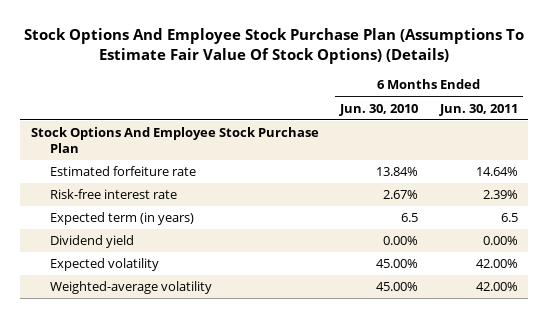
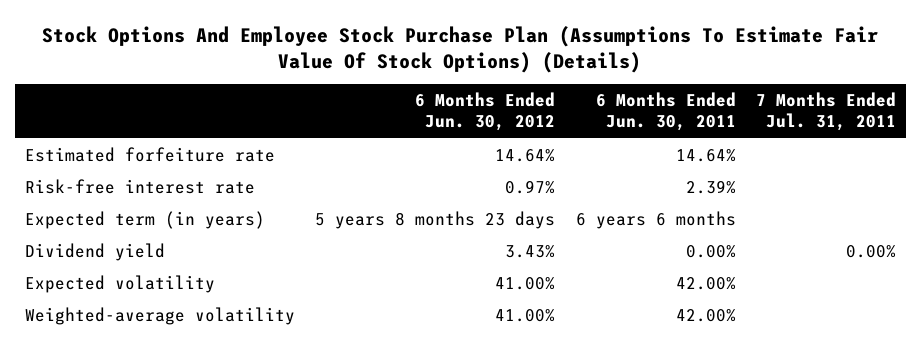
[339,103,419,116] Jun. 30, 2010 -> none
none -> [415,92,556,132] 6 Months Ended Jun. 30, 2012
none -> [755,92,896,132] 7 Months Ended Jul. 31, 2011
[30,127,319,153] Stock Options And Employee Stock Purchase Plan -> none
[500,213,518,223] 6.5 -> [575,211,736,230] 6 years 6 months

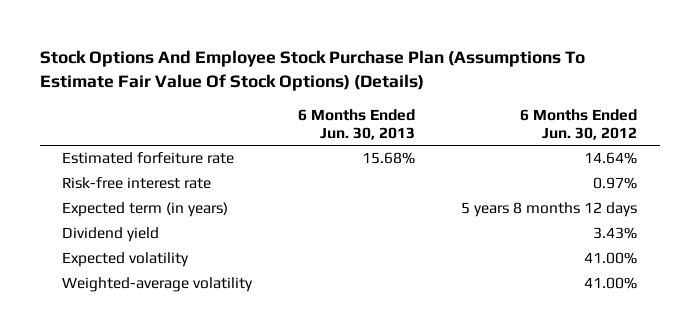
[595,92,736,132] 6 Months Ended Jun. 30, 2011 -> none
[755,92,896,132] 7 Months Ended Jul. 31, 2011 -> none
none -> [298,108,416,140] 6 Months Ended Jun. 30, 2013
[315,211,556,230] 5 years 8 months 23 days -> [461,202,638,218] 5 years 8 months 12 days

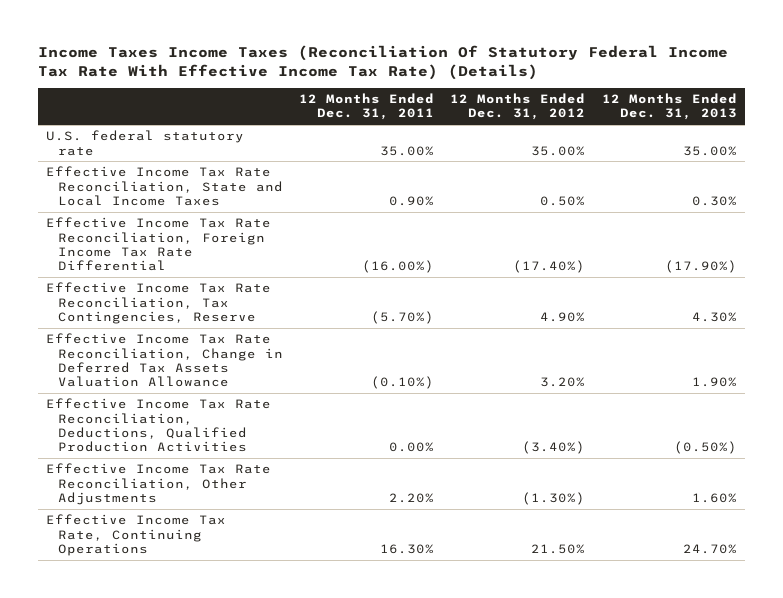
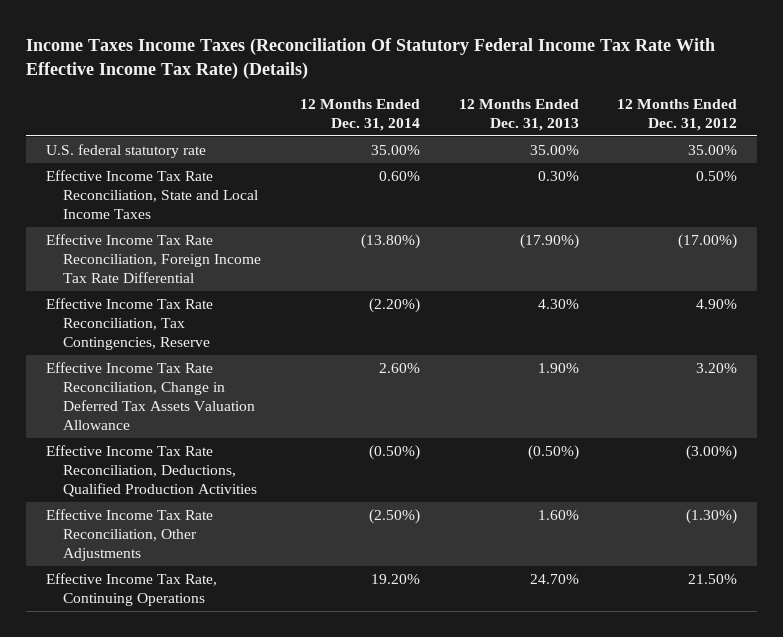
[299,93,435,121] 12 Months Ended Dec. 31, 2011 -> none
none -> [299,99,420,131] 12 Months Ended Dec. 31, 2014
[513,260,586,274] (17.40%) -> [678,234,738,250] (17.00%)
[522,441,586,455] (3.40%) -> [686,445,738,461] (3.00%)

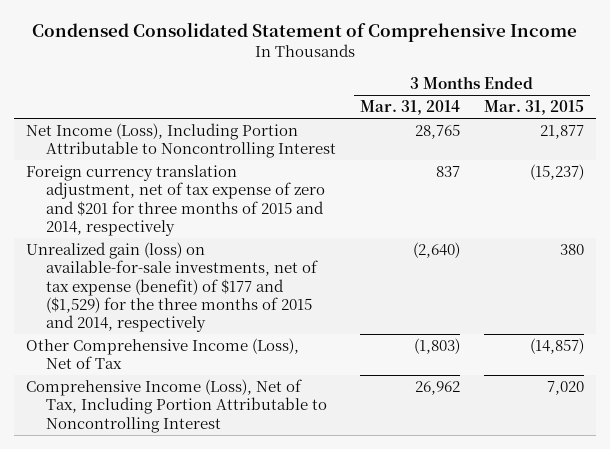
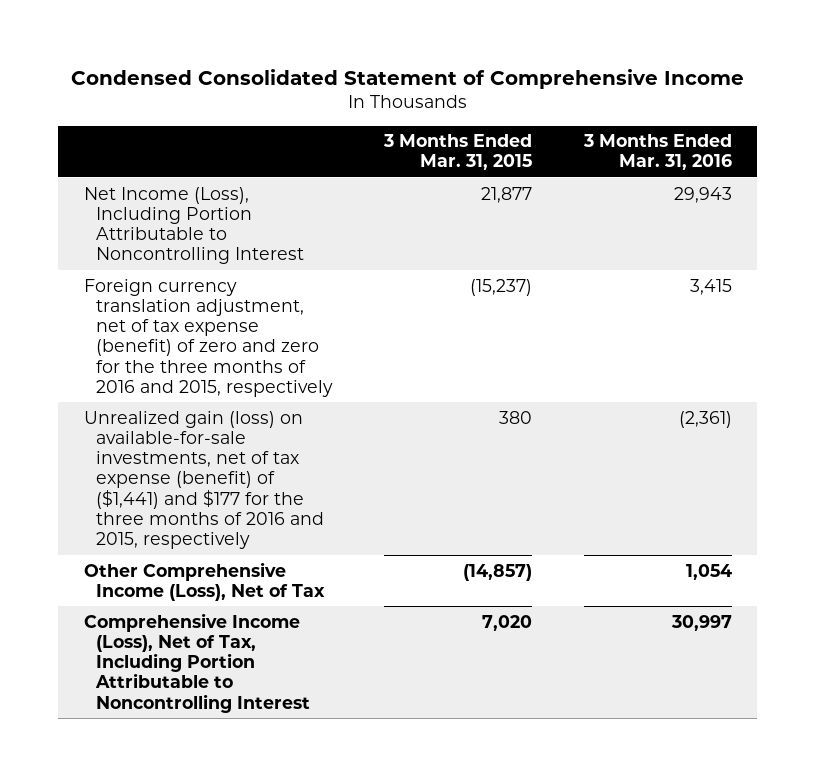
[360,100,461,116] Mar. 31, 2014 -> none
none -> [582,134,732,171] 3 Months Ended Mar. 31, 2016
[25,165,326,236] Foreign currency translation adjustment, net of tax expense of zero and $201 for three months of 2015 and 2014, respectively -> [83,278,334,397] Foreign currency translation adjustment, net of tax expense (benefit) of zero and zero for the three months of 2016 and 2015, respectively
[25,242,319,333] Unrealized gain (loss) on available-for-sale investments, net of tax expense (benefit) of $177 and ($1,529) for the three months of 2015 and 2014, respectively -> [83,410,325,550] Unrealized gain (loss) on available-for-sale investments, net of tax expense (benefit) of ($1,441) and $177 for the three months of 2016 and 2015, respectively

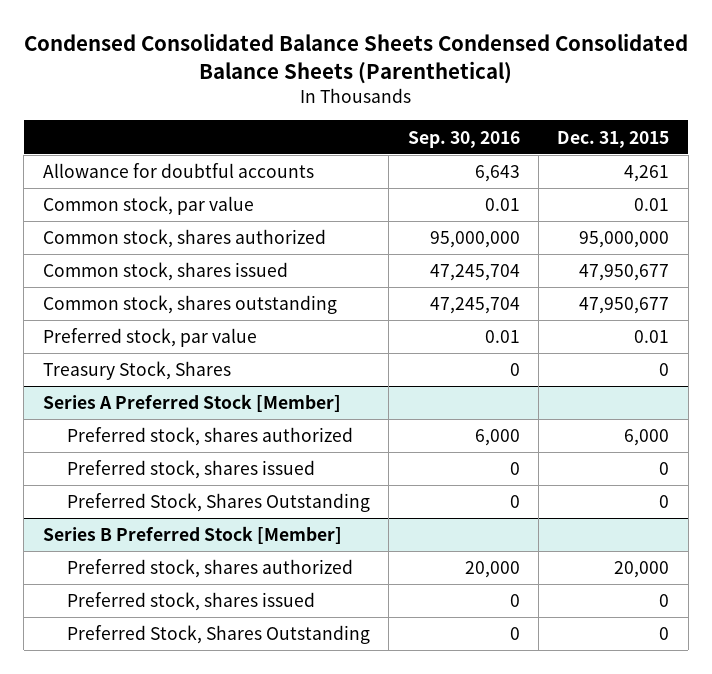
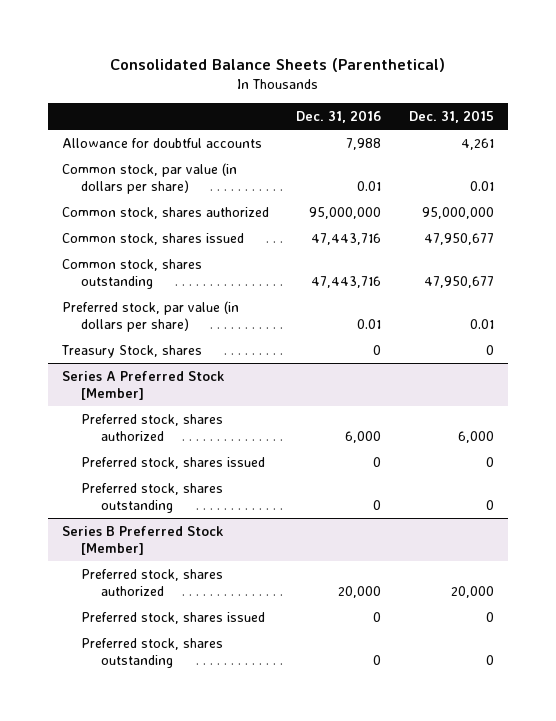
[24,33,689,84] Condensed Consolidated Balance Sheets Condensed Consolidated Balance Sheets (Parenthetical) -> [109,57,445,72] Consolidated Balance Sheets (Parenthetical)
[407,130,520,148] Sep. 30, 2016 -> none
none -> [296,109,382,123] Dec. 31, 2016
[42,196,254,216] Common stock, par value -> [61,162,237,194] Common stock, par value (in dollars per share)
[42,328,257,348] Preferred stock, par value -> [61,300,239,332] Preferred stock, par value (in dollars per share)
[42,361,231,381] Treasury Stock, Shares -> [60,344,202,358] Treasury Stock, shares
[66,493,370,513] Preferred Stock, Shares Outstanding -> [81,482,224,513] Preferred stock, shares outstanding
[66,625,370,645] Preferred Stock, Shares Outstanding -> [81,637,224,668] Preferred stock, shares outstanding

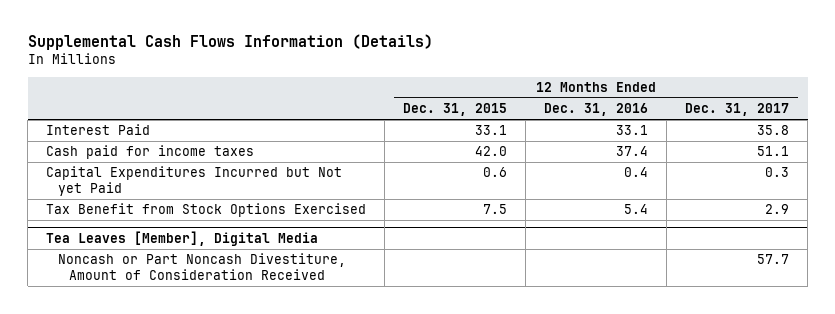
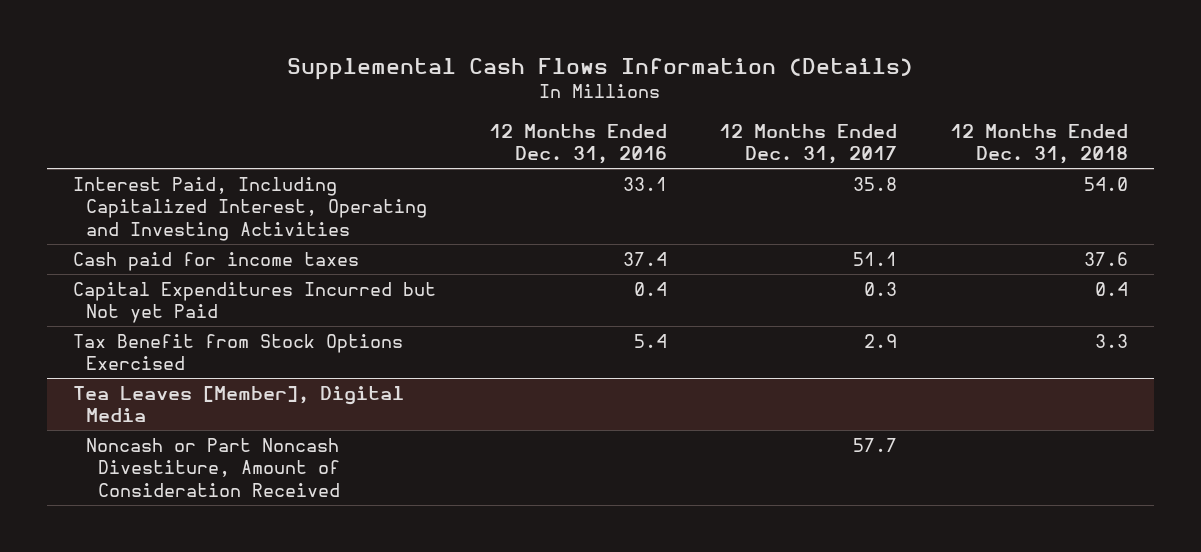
[403,103,508,117] Dec. 31, 2015 -> none
none -> [949,123,1128,165] 12 Months Ended Dec. 31, 2018
[46,124,151,136] Interest Paid -> [72,176,427,241] Interest Paid, Including Capitalized Interest, Operating and Investing Activities

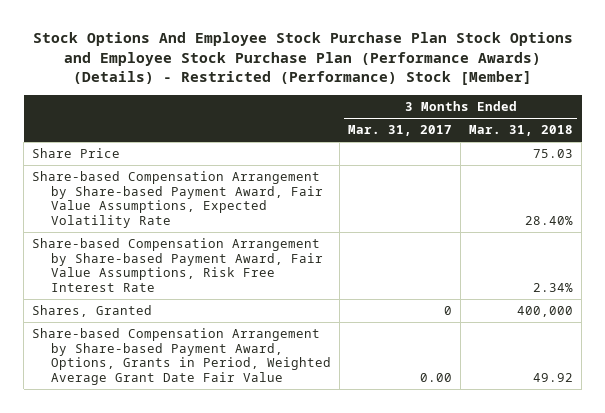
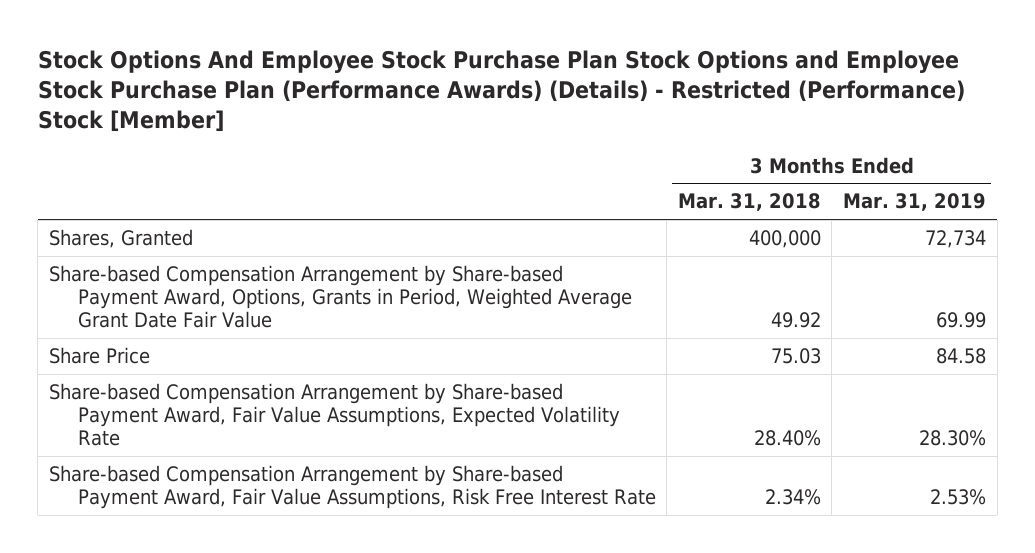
[347,125,452,137] Mar. 31, 2017 -> none
none -> [842,193,986,212] Mar. 31, 2019
[32,305,153,318] Shares, Granted -> [48,228,193,248] Shares, Granted
[32,328,331,386] Share-based Compensation Arrangement by Share-based Payment Award, Options, Grants in Period, Weighted Average Grant Date Fair Value -> [48,264,632,328] Share-based Compensation Arrangement by Share-based Payment Award, Options, Grants in Period, Weighted Average Grant Date Fair Value

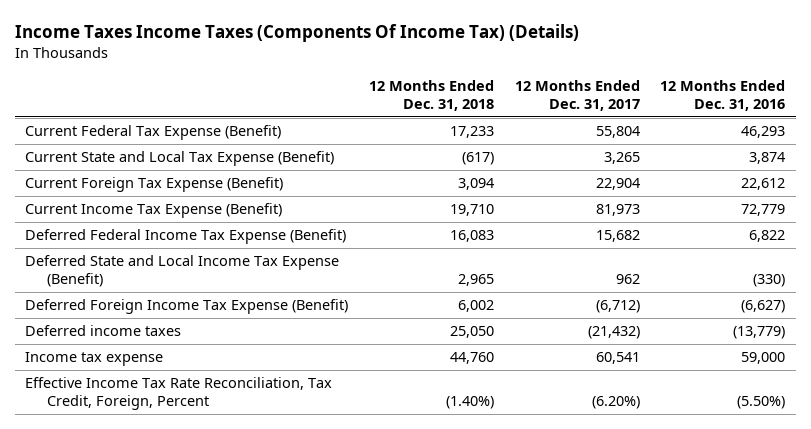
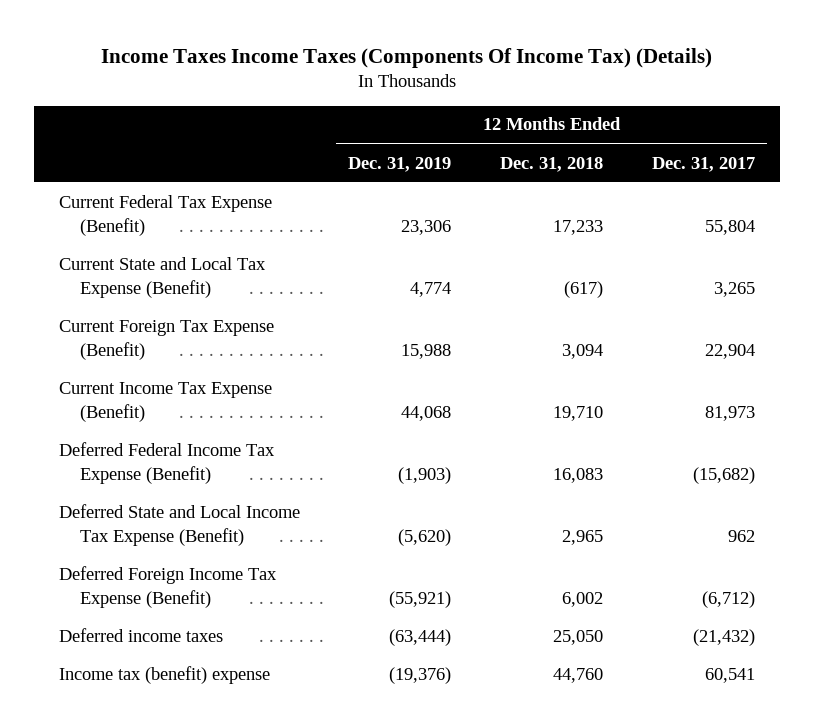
[660,79,786,111] 12 Months Ended Dec. 31, 2016 -> none
none -> [348,156,452,172] Dec. 31, 2019
[595,230,640,243] 15,682 -> [693,466,756,484] (15,682)
[25,377,333,411] Effective Income Tax Rate Reconciliation, Tax Credit, Foreign, Percent -> none
[25,352,164,367] Income tax expense -> [58,665,270,684] Income tax (benefit) expense

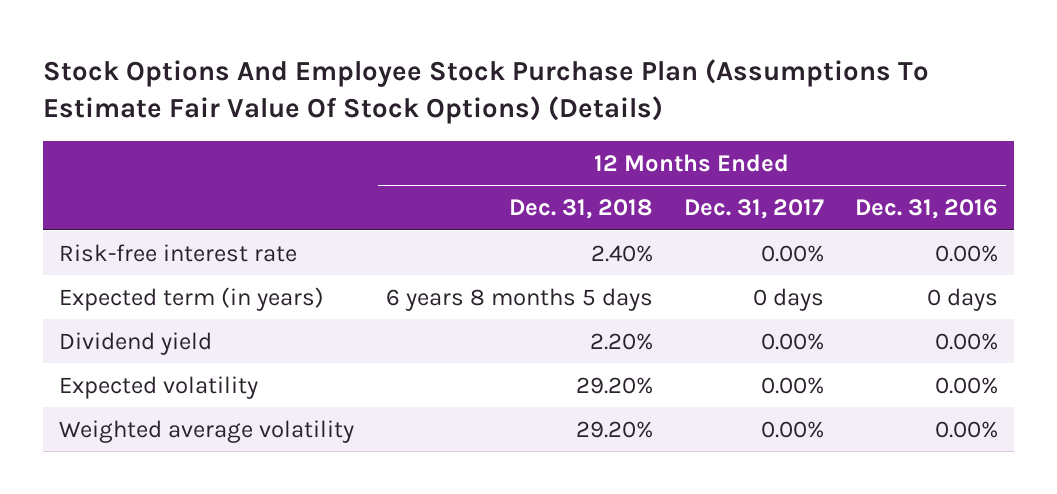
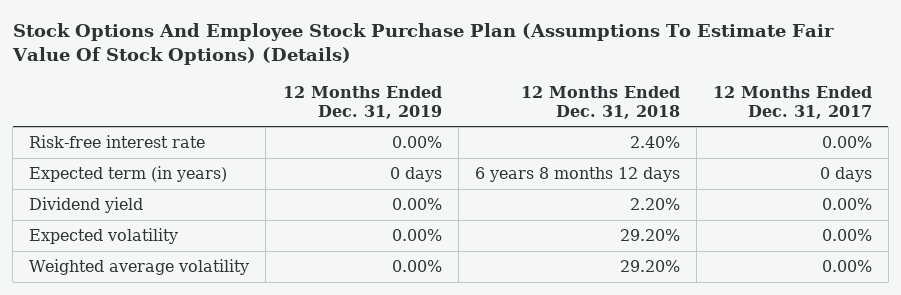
[855,199,999,220] Dec. 31, 2016 -> none
none -> [282,86,442,119] 12 Months Ended Dec. 31, 2019
[385,287,653,311] 6 years 8 months 5 days -> [474,167,680,183] 6 years 8 months 12 days

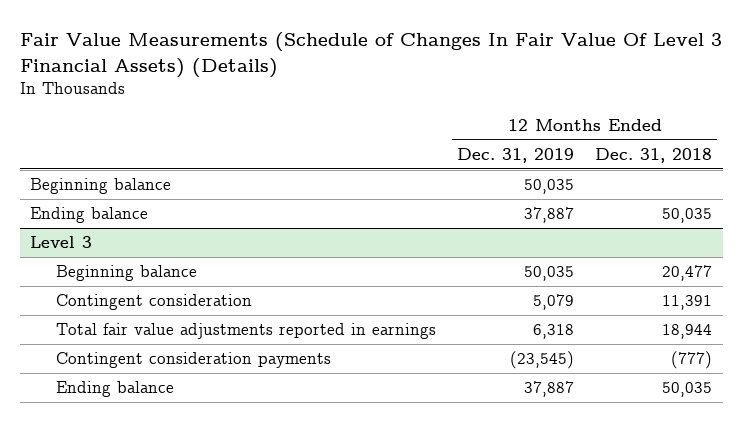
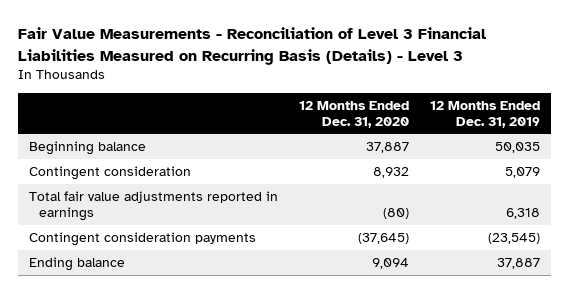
[19,31,722,78] Fair Value Measurements (Schedule of Changes In Fair Value Of Level 3 Financial Assets) (Details) -> [18,27,487,65] Fair Value Measurements - Reconciliation of Level 3 Financial Liabilities Measured on Recurring Basis (Details) - Level 3
[595,148,713,164] Dec. 31, 2018 -> none
none -> [298,100,409,128] 12 Months Ended Dec. 31, 2020
[30,207,149,224] Ending balance -> none
[30,236,93,249] Level 3 -> none
[56,265,198,282] Beginning balance -> none

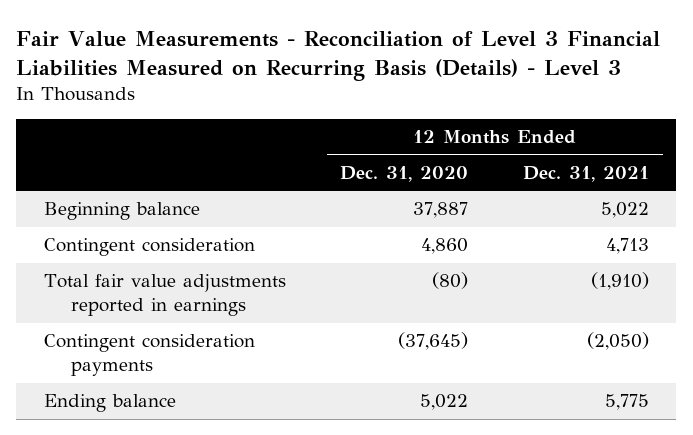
[430,100,541,128] 12 Months Ended Dec. 31, 2019 -> none
none -> [522,165,649,182] Dec. 31, 2021
[372,167,409,179] 8,932 -> [421,238,469,255] 4,860
[371,258,409,270] 9,094 -> [420,394,469,411] 5,022

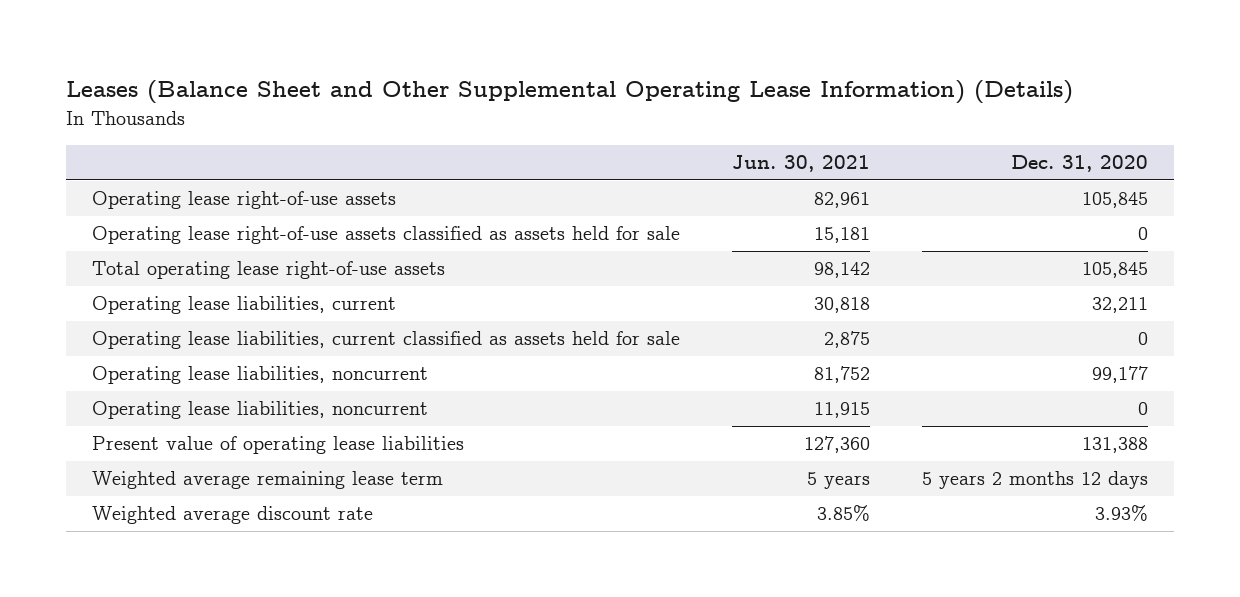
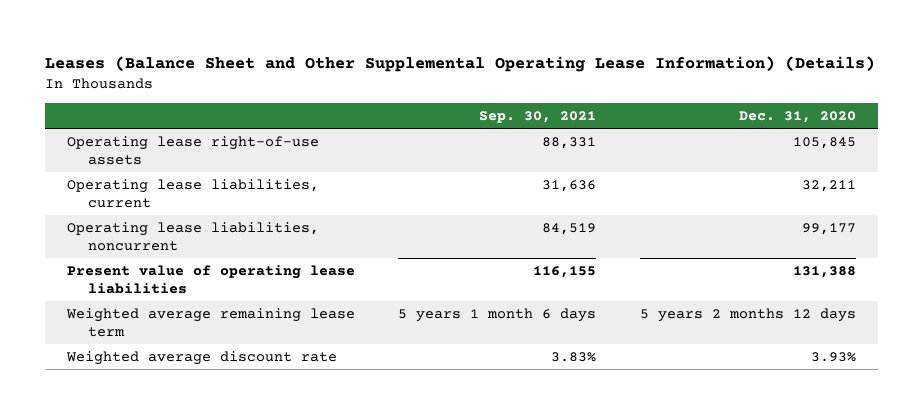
[732,155,871,173] Jun. 30, 2021 -> none
none -> [479,110,597,123] Sep. 30, 2021
[92,226,681,245] Operating lease right-of-use assets classified as assets held for sale -> none
[92,261,446,280] Total operating lease right-of-use assets -> none
[92,331,681,350] Operating lease liabilities, current classified as assets held for sale -> none
[92,401,429,420] Operating lease liabilities, noncurrent -> none

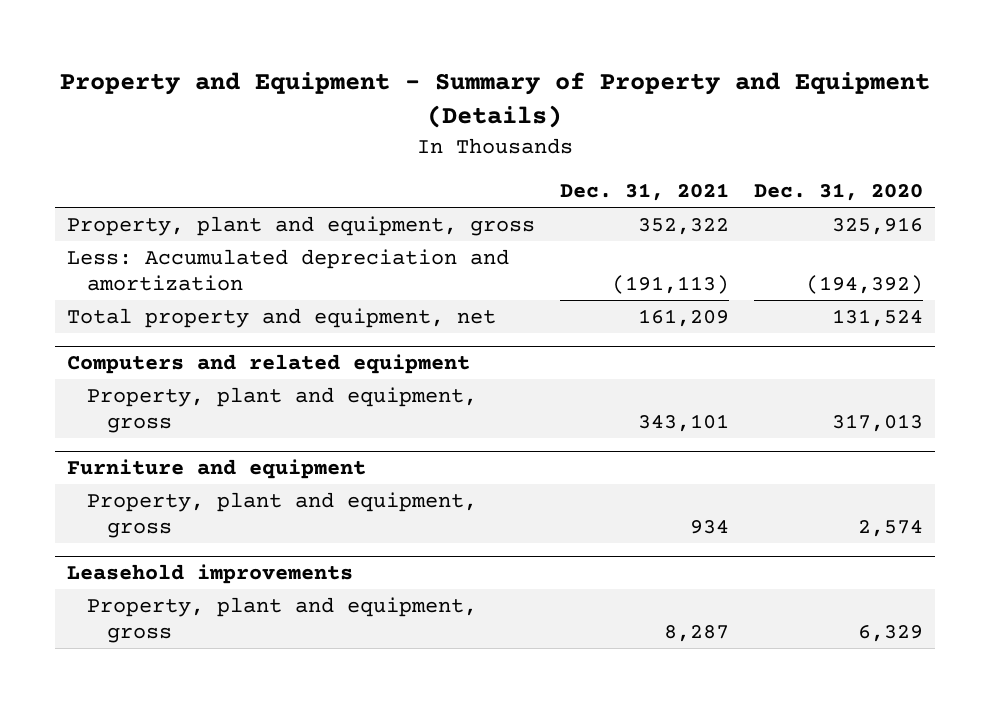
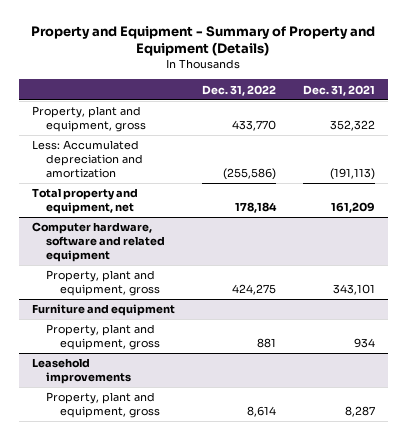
[753,183,923,202] Dec. 31, 2020 -> none
none -> [201,84,276,96] Dec. 31, 2022
[67,354,471,375] Computers and related equipment -> [32,222,166,263] Computer hardware, software and related equipment

